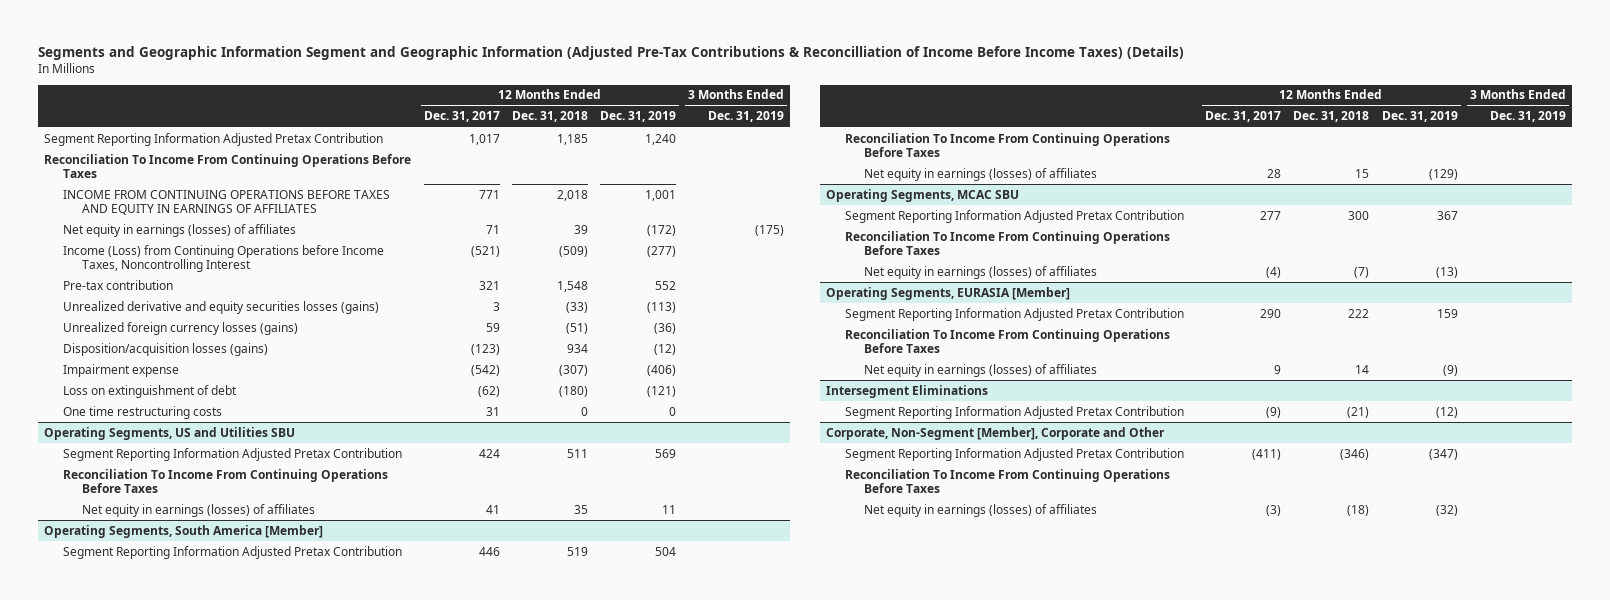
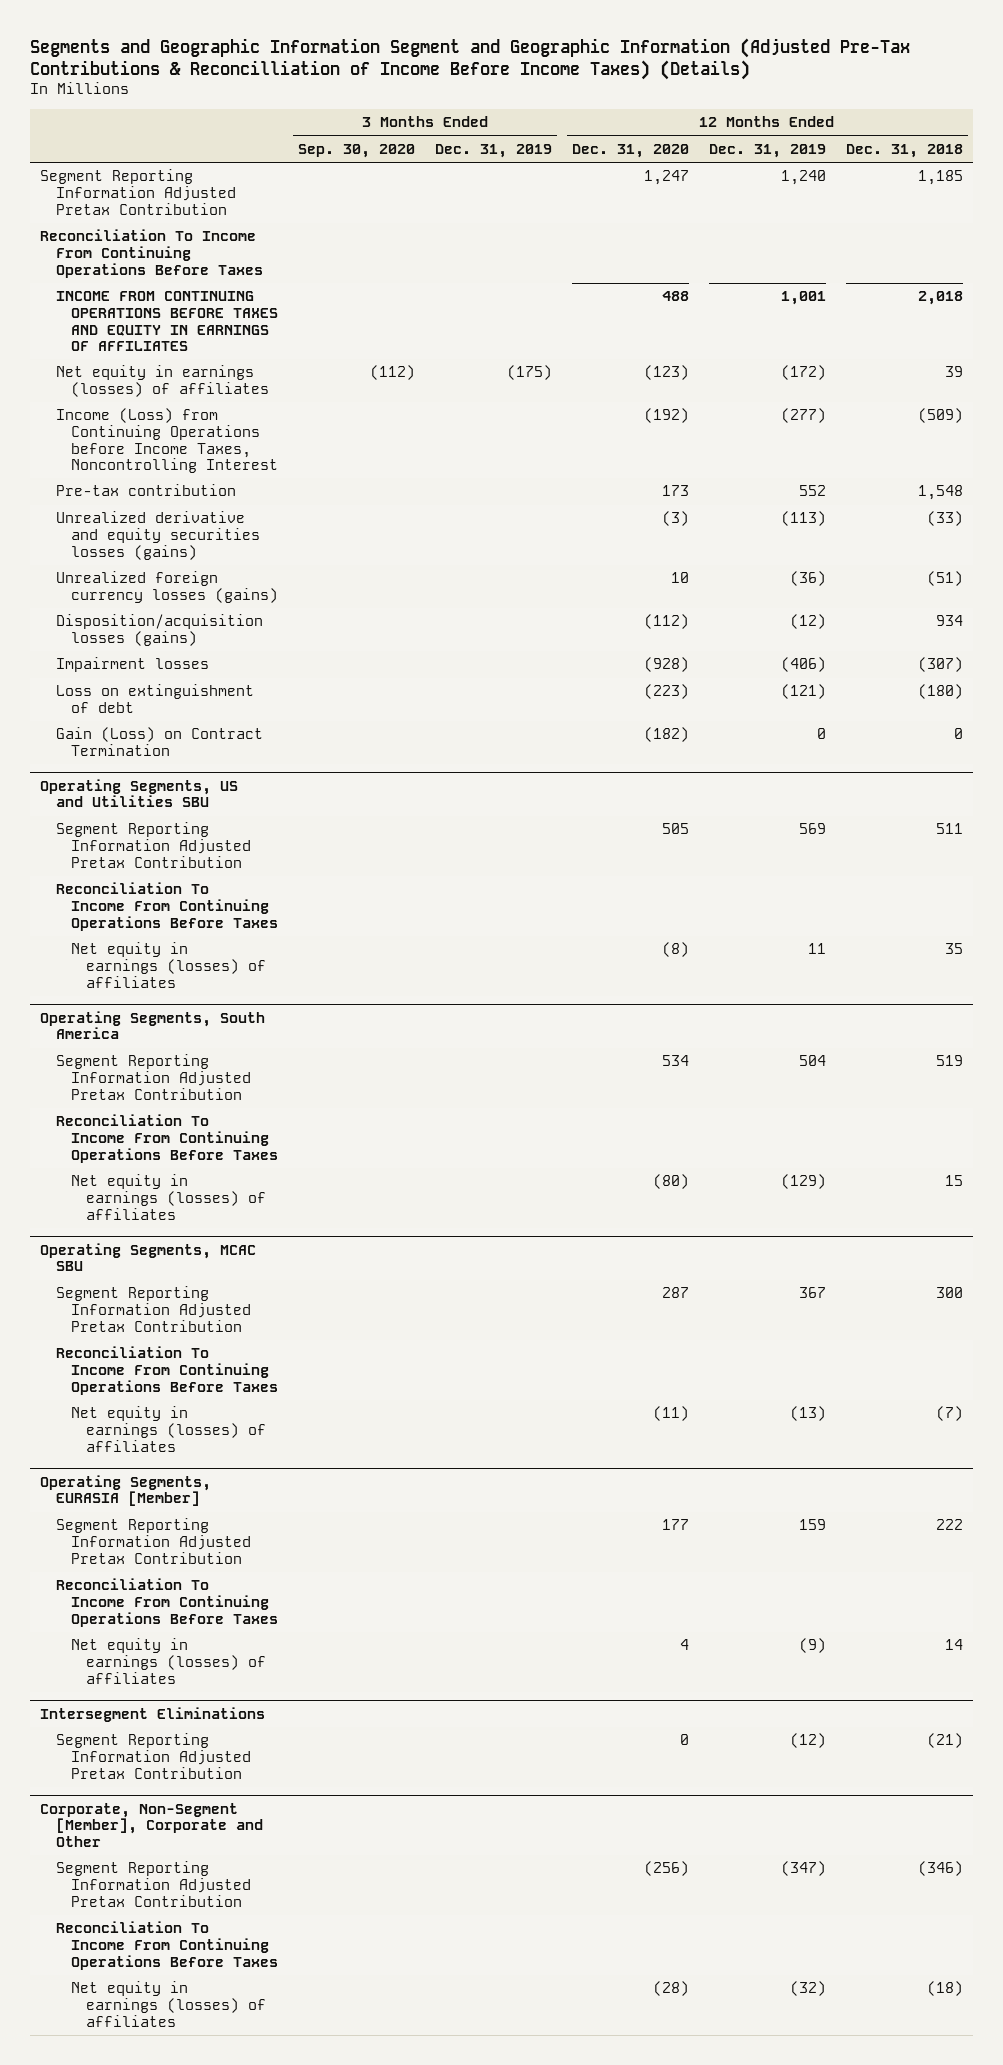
[423,111,500,123] Dec. 31, 2017 -> none
none -> [297,143,415,158] Sep. 30, 2020
none -> [571,143,689,158] Dec. 31, 2020
[63,363,180,377] Impairment expense -> [55,657,209,673] Impairment losses
[63,405,223,419] One time restructuring costs -> none
none -> [55,727,263,756] Gain (Loss) on Contract Termination
[44,524,324,538] Operating Segments, South America [Member] -> [40,1010,266,1040] Operating Segments, South America

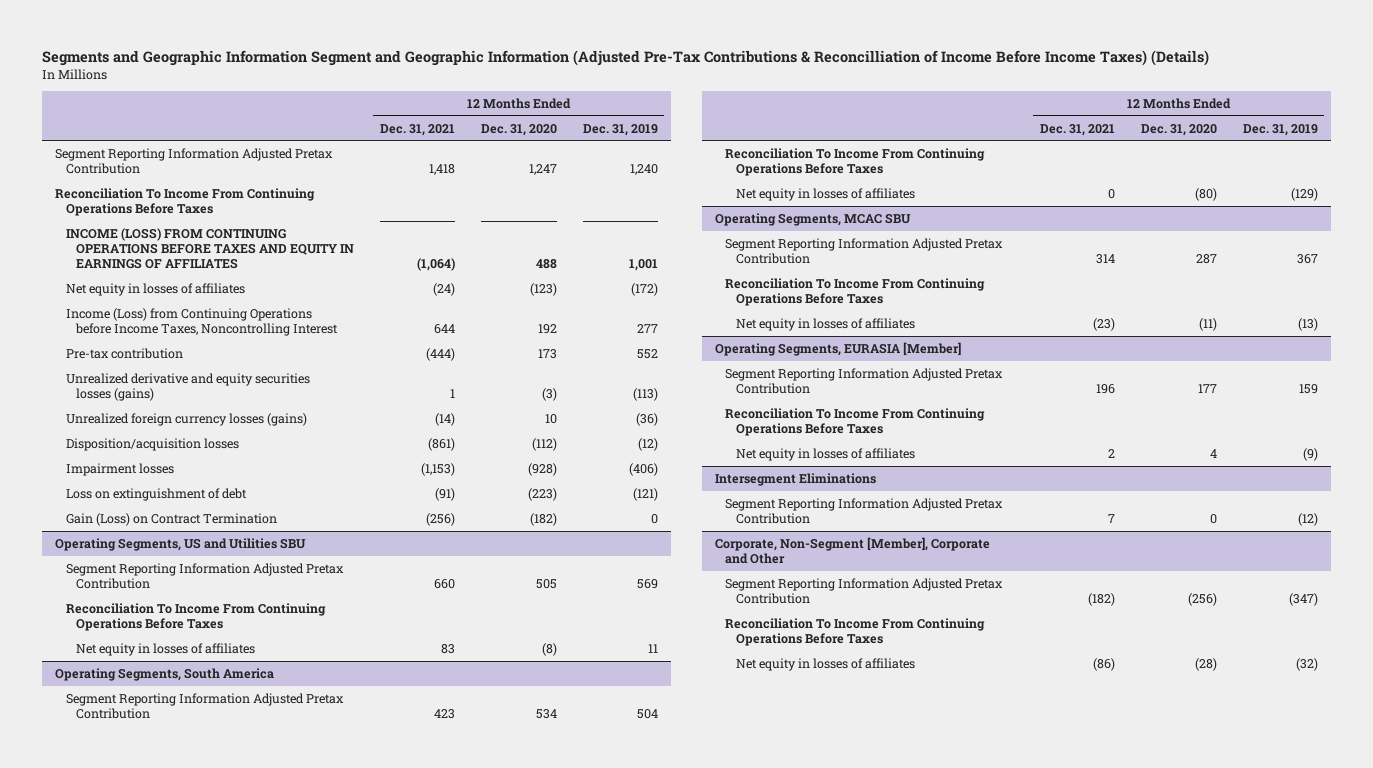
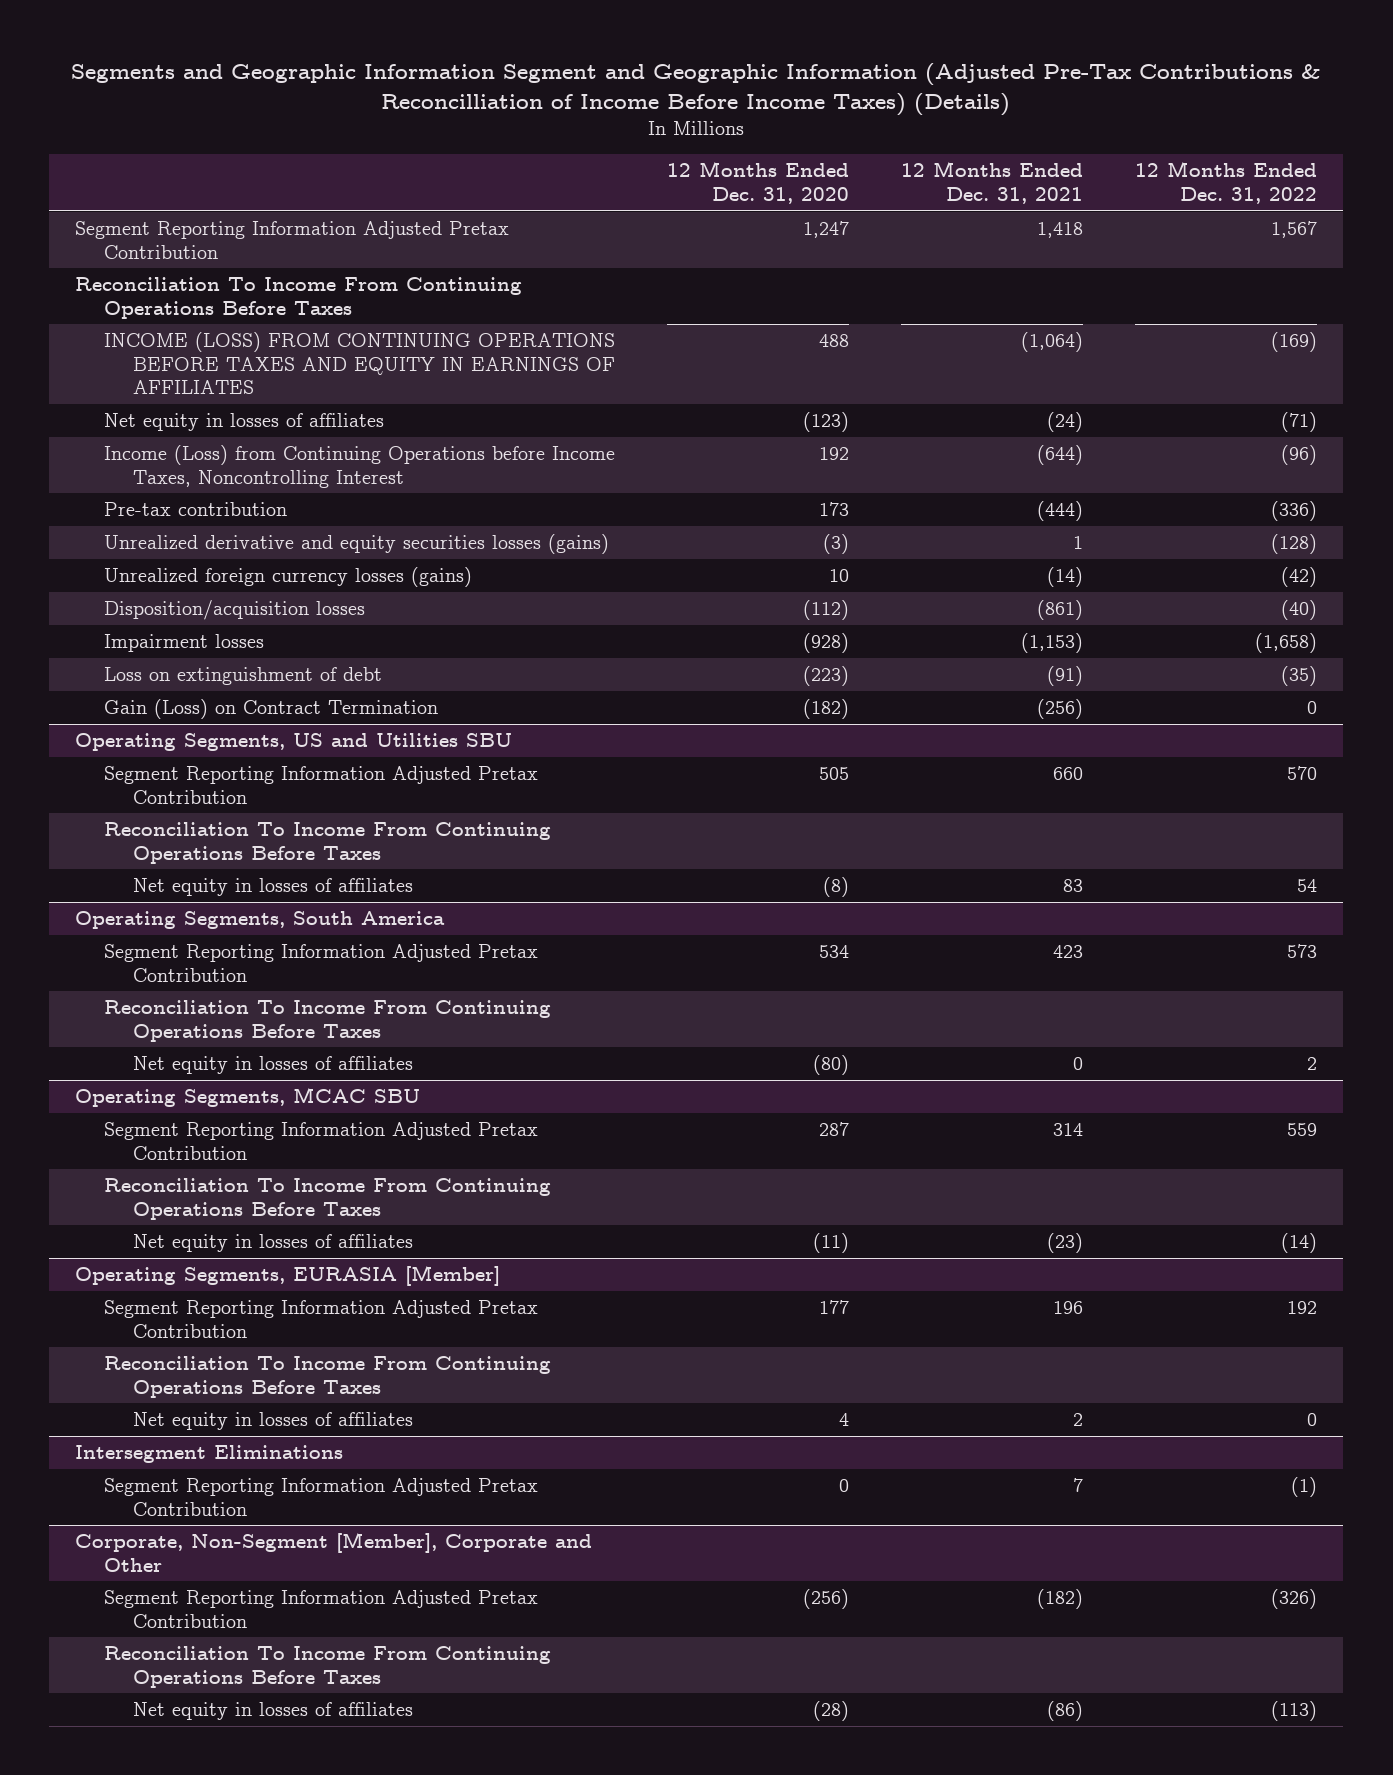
[582,123,658,136] Dec. 31, 2019 -> none
none -> [1135,161,1318,205] 12 Months Ended Dec. 31, 2022
[433,324,455,335] 644 -> [1037,444,1084,465] (644)

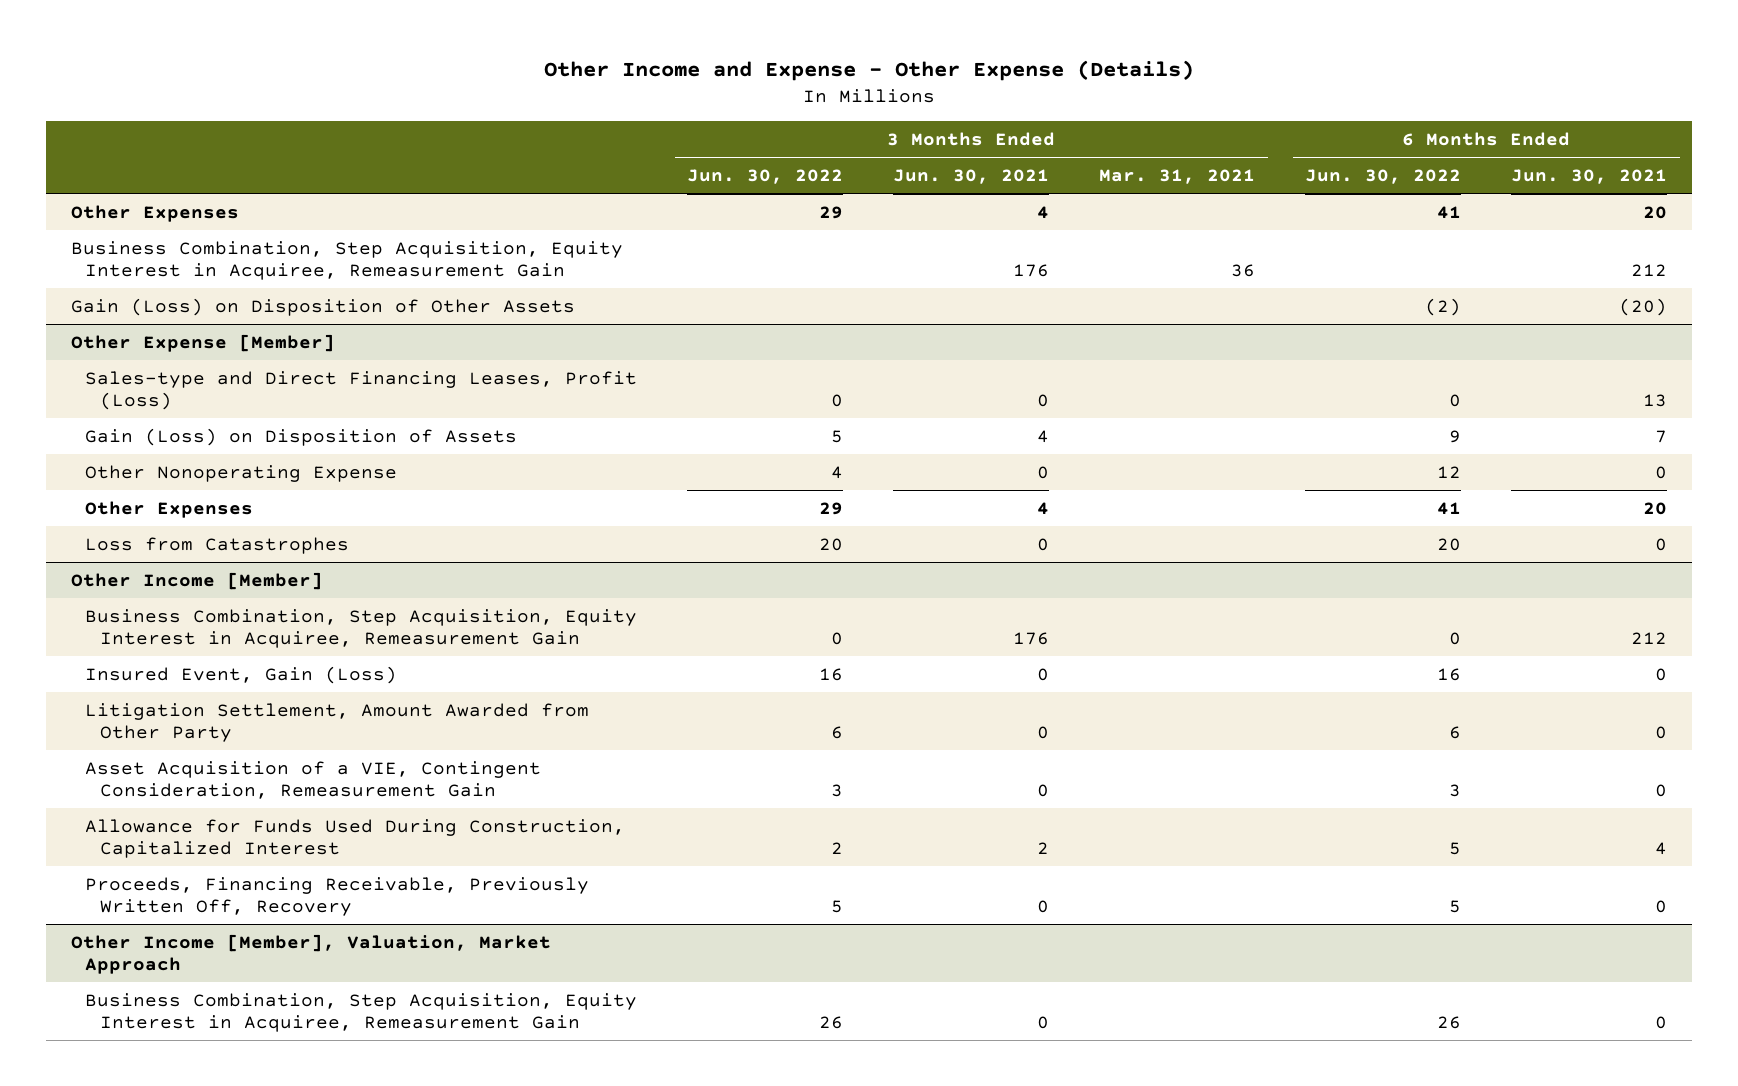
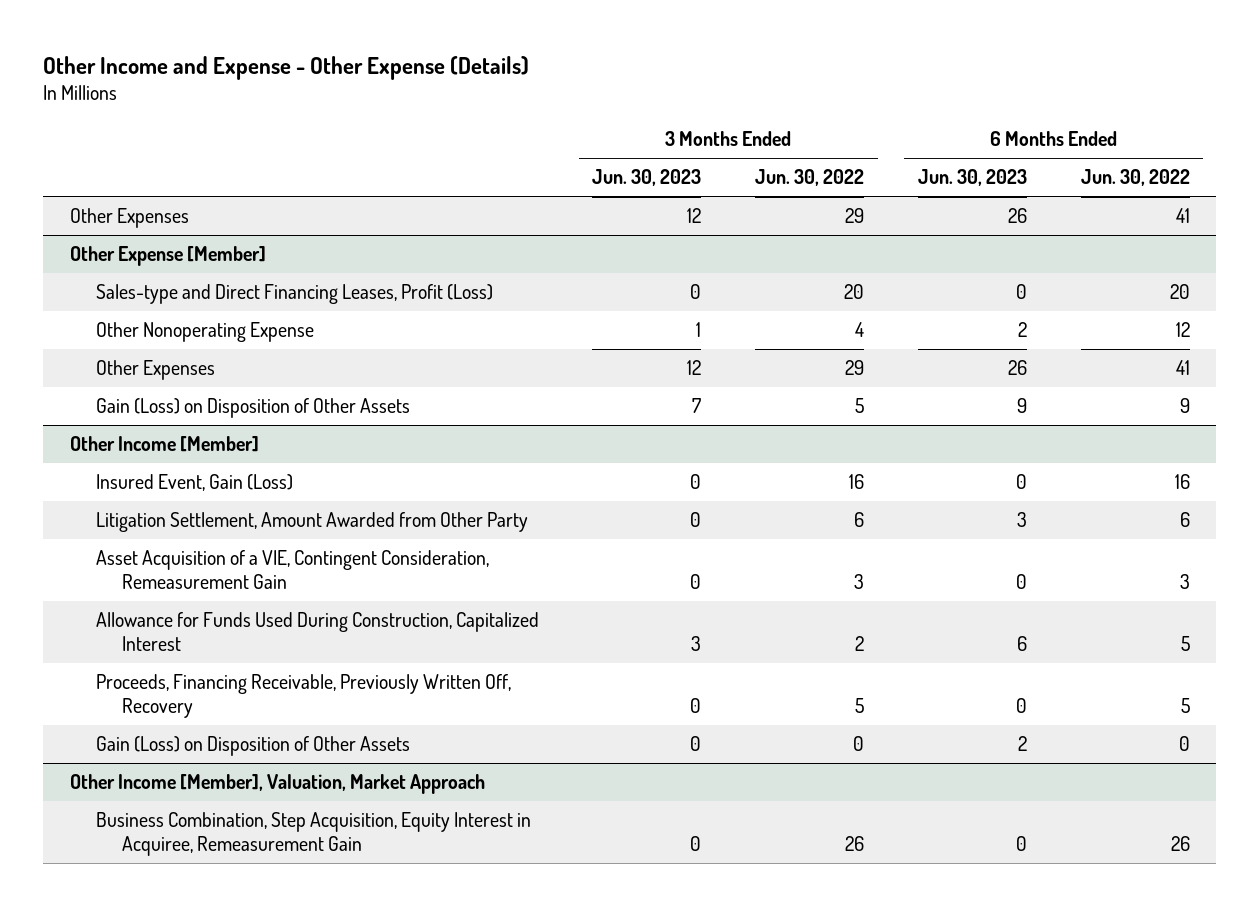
[893,168,1050,184] Jun. 30, 2021 -> none
[1099,168,1256,184] Mar. 31, 2021 -> none
[1511,168,1668,184] Jun. 30, 2021 -> none
none -> [592,169,702,187] Jun. 30, 2023
none -> [917,169,1027,187] Jun. 30, 2023
[70,240,623,281] Business Combination, Step Acquisition, Equity Interest in Acquiree, Remeasurement Gain -> none
[70,297,575,316] Gain (Loss) on Disposition of Other Assets -> none
[85,427,518,446] Gain (Loss) on Disposition of Assets -> none
[831,394,844,408] 0 -> [844,284,865,300] 20
[1449,394,1462,408] 0 -> [1169,284,1190,300] 20
[85,536,350,554] Loss from Catastrophes -> none
none -> [95,398,410,419] Gain (Loss) on Disposition of Other Assets
[85,608,638,649] Business Combination, Step Acquisition, Equity Interest in Acquiree, Remeasurement Gain -> none
none -> [95,736,410,757] Gain (Loss) on Disposition of Other Assets

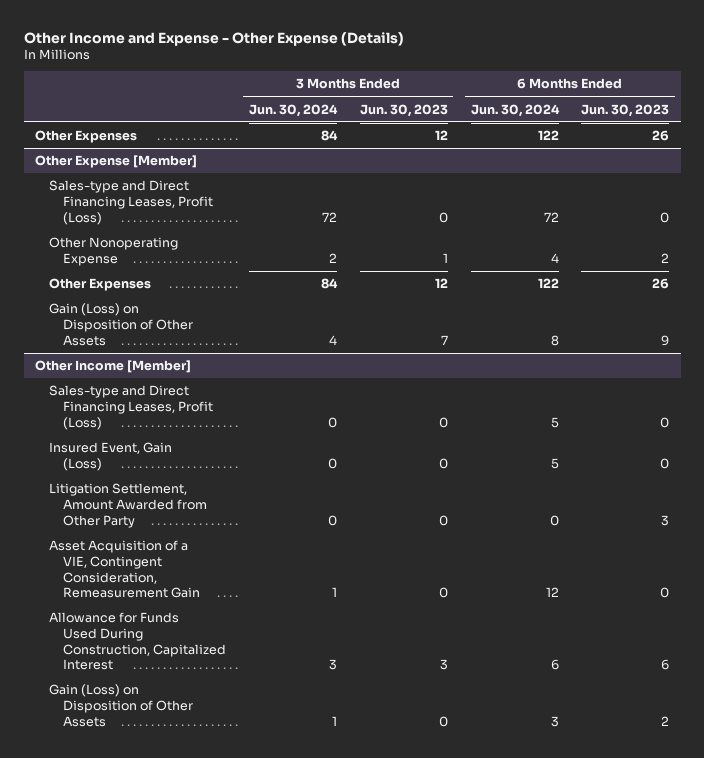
[755,169,865,187] Jun. 30, 2022 -> none
[1080,169,1190,187] Jun. 30, 2022 -> none
none -> [248,103,338,117] Jun. 30, 2024
none -> [470,103,560,117] Jun. 30, 2024
none -> [49,385,214,430] Sales-type and Direct Financing Leases, Profit (Loss)
[95,674,511,719] Proceeds, Financing Receivable, Previously Written Off, Recovery -> none
[69,774,485,795] Other Income [Member], Valuation, Market Approach -> none
[95,812,531,857] Business Combination, Step Acquisition, Equity Interest in Acquiree, Remeasurement Gain -> none

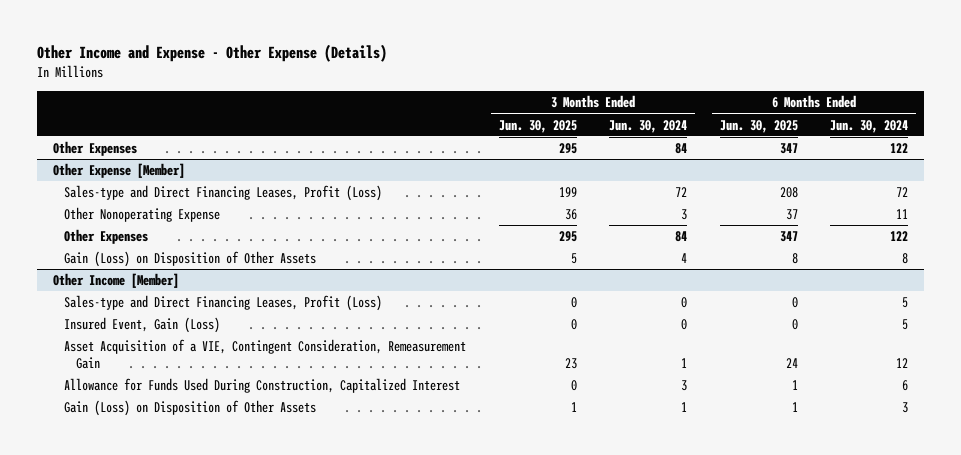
[359,103,448,117] Jun. 30, 2023 -> none
[581,103,670,117] Jun. 30, 2023 -> none
none -> [498,119,577,133] Jun. 30, 2025
none -> [719,119,798,133] Jun. 30, 2025
[328,252,337,263] 2 -> [681,209,688,221] 3
[550,252,559,263] 4 -> [896,209,909,220] 11
[49,483,208,528] Litigation Settlement, Amount Awarded from Other Party -> none

